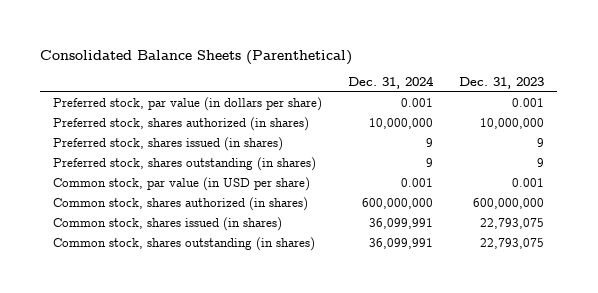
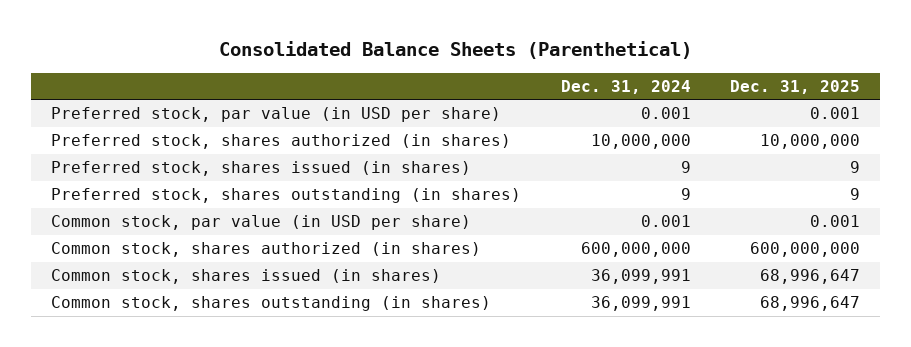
[459,76,545,89] Dec. 31, 2023 -> none
none -> [729,79,860,94] Dec. 31, 2025
[53,97,323,112] Preferred stock, par value (in dollars per share) -> [51,107,502,123] Preferred stock, par value (in USD per share)

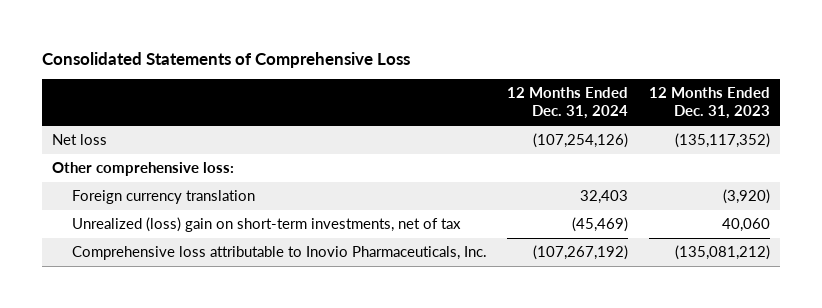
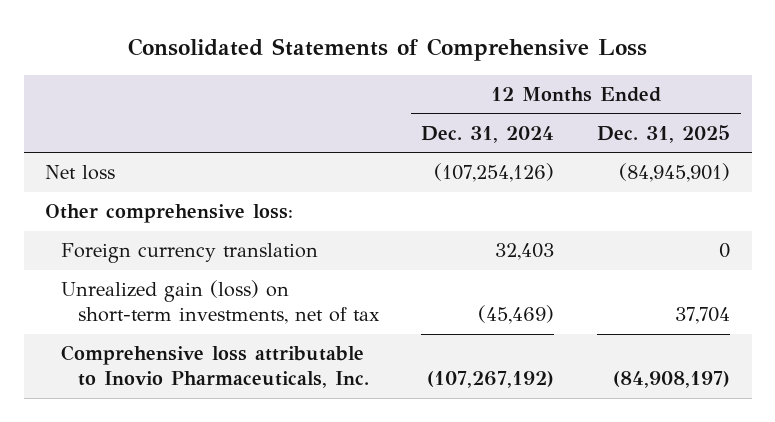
[648,87,770,120] 12 Months Ended Dec. 31, 2023 -> none
none -> [597,124,731,143] Dec. 31, 2025
[71,217,461,233] Unrealized (loss) gain on short-term investments, net of tax -> [61,280,380,325] Unrealized gain (loss) on short-term investments, net of tax

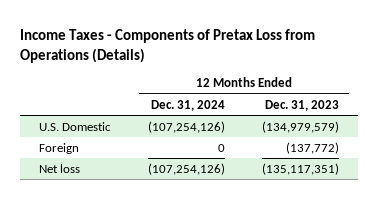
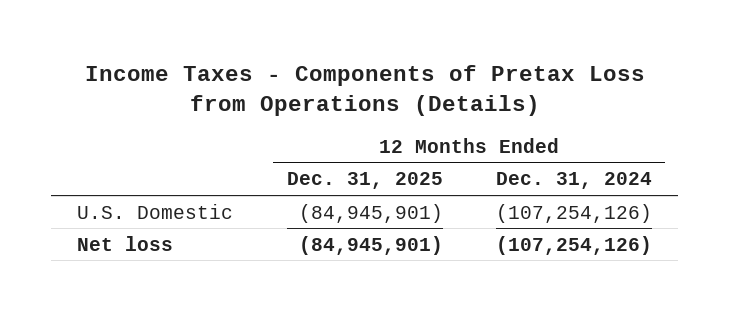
[265,99,340,111] Dec. 31, 2023 -> none
none -> [286,172,443,190] Dec. 31, 2025
[38,142,79,154] Foreign -> none

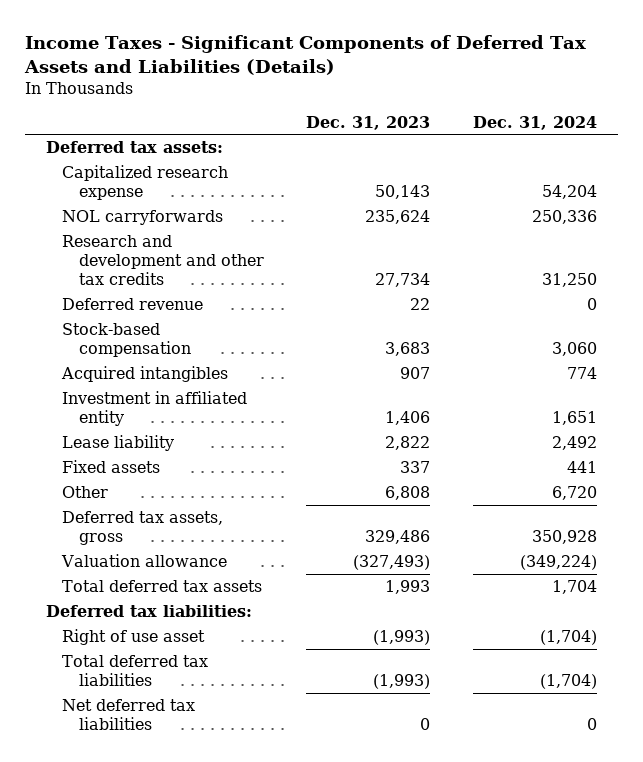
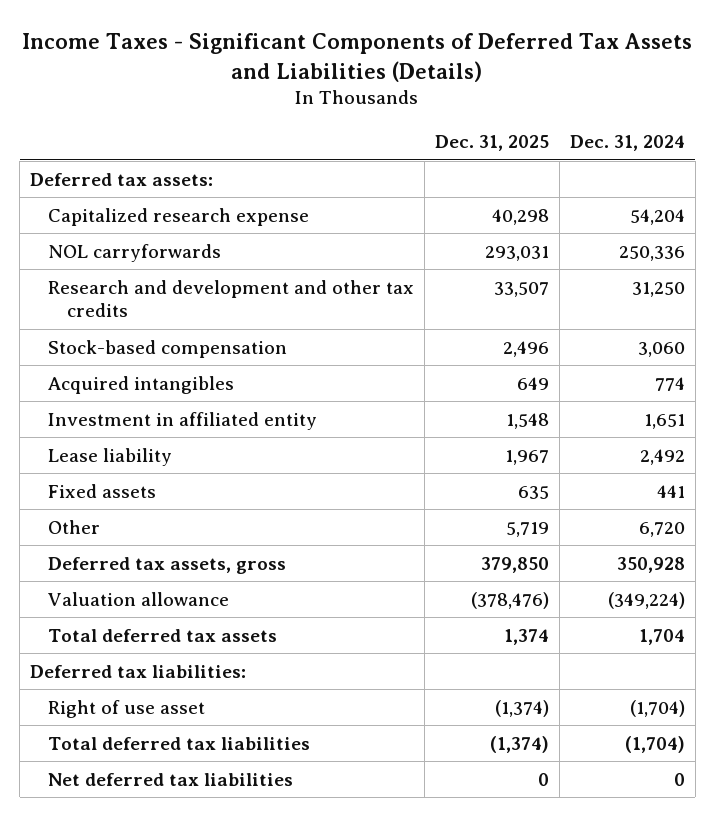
[306,115,431,130] Dec. 31, 2023 -> none
none -> [435,134,550,151] Dec. 31, 2025
[62,297,204,310] Deferred revenue -> none

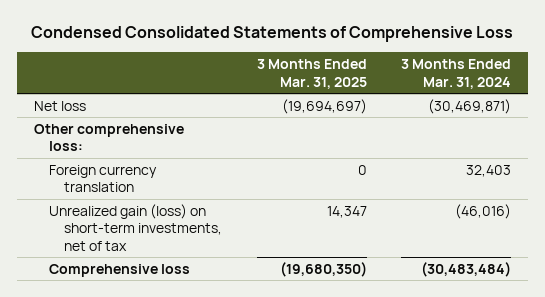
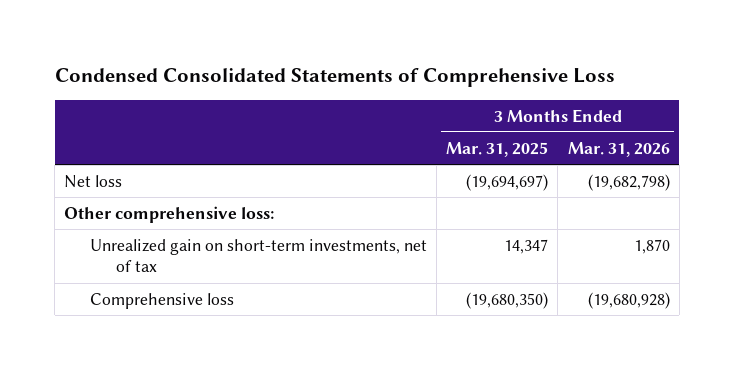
[400,59,511,89] 3 Months Ended Mar. 31, 2024 -> none
none -> [567,141,670,157] Mar. 31, 2026
[49,164,158,193] Foreign currency translation -> none
[49,203,223,251] Unrealized gain (loss) on short-term investments, net of tax -> [89,238,427,273] Unrealized gain on short-term investments, net of tax

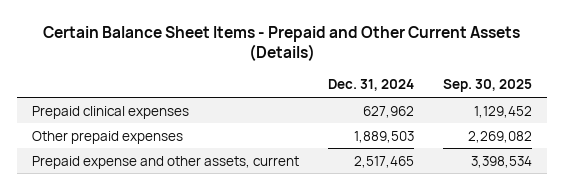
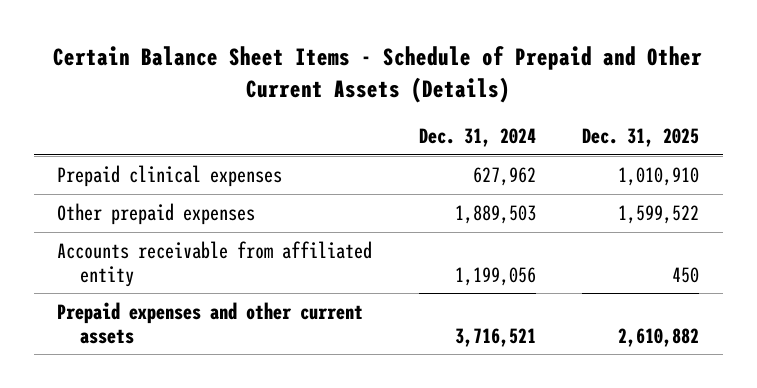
[43,25,521,62] Certain Balance Sheet Items - Prepaid and Other Current Assets (Details) -> [53,46,703,103] Certain Balance Sheet Items - Schedule of Prepaid and Other Current Assets (Details)
[443,79,533,93] Sep. 30, 2025 -> none
none -> [582,127,700,147] Dec. 31, 2025
none -> [57,240,373,287] Accounts receivable from affiliated entity
[31,155,299,169] Prepaid expense and other assets, current -> [57,301,364,344] Prepaid expenses and other current assets
[354,155,415,168] 2,517,465 -> [454,327,536,347] 3,716,521

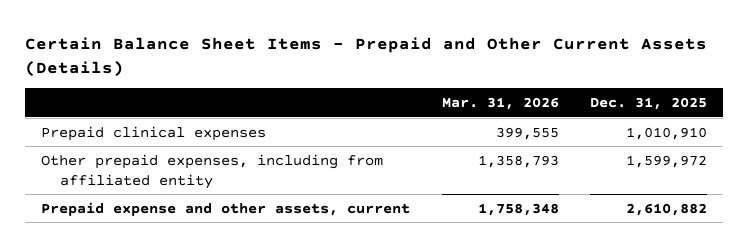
[53,46,703,103] Certain Balance Sheet Items - Schedule of Prepaid and Other Current Assets (Details) -> [25,37,708,77] Certain Balance Sheet Items - Prepaid and Other Current Assets (Details)
[418,127,536,147] Dec. 31, 2024 -> none
none -> [441,97,559,111] Mar. 31, 2026
[57,240,373,287] Accounts receivable from affiliated entity -> none
[57,202,256,225] Other prepaid expenses -> [41,153,384,189] Other prepaid expenses, including from affiliated entity
[618,204,700,224] 1,599,522 -> [626,154,708,168] 1,599,972
[57,301,364,344] Prepaid expenses and other current assets -> [41,201,411,216] Prepaid expense and other assets, current

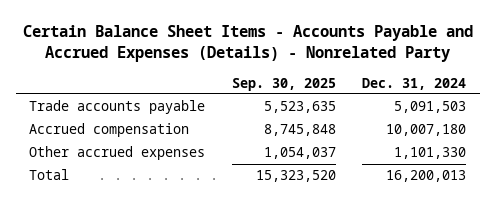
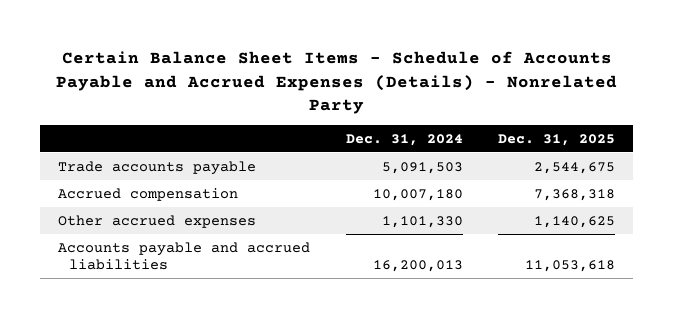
[22,24,473,62] Certain Balance Sheet Items - Accounts Payable and Accrued Expenses (Details) - Nonrelated Party -> [55,51,617,115] Certain Balance Sheet Items - Schedule of Accounts Payable and Accrued Expenses (Details) - Nonrelated Party
[231,77,336,91] Sep. 30, 2025 -> none
none -> [498,134,616,147] Dec. 31, 2025
[28,169,69,181] Total -> [57,241,310,271] Accounts payable and accrued liabilities

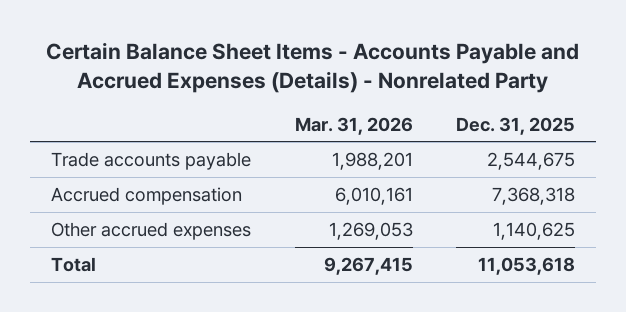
[55,51,617,115] Certain Balance Sheet Items - Schedule of Accounts Payable and Accrued Expenses (Details) - Nonrelated Party -> [46,41,580,93] Certain Balance Sheet Items - Accounts Payable and Accrued Expenses (Details) - Nonrelated Party
[345,134,463,147] Dec. 31, 2024 -> none
none -> [294,116,413,135] Mar. 31, 2026
[57,241,310,271] Accounts payable and accrued liabilities -> [51,257,97,273] Total

